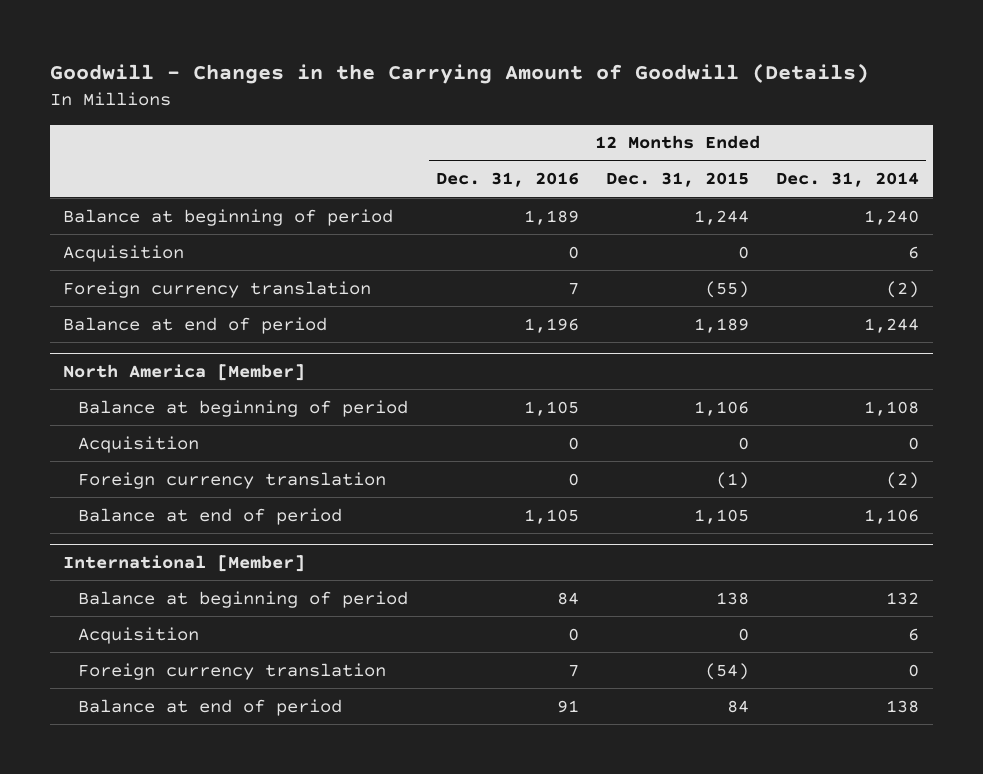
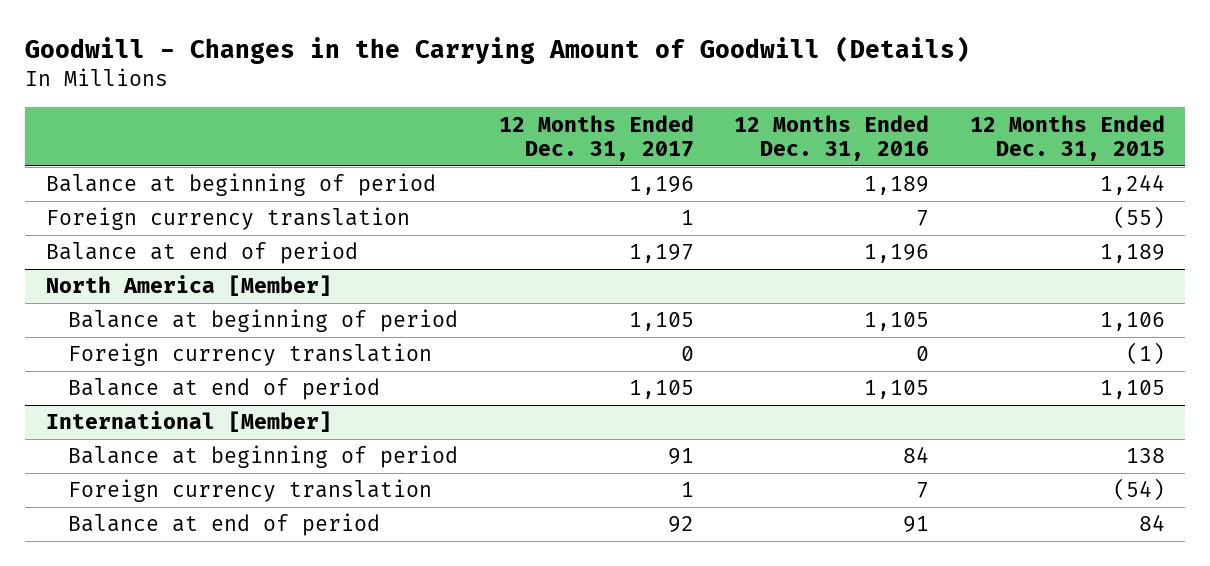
[776,172,920,188] Dec. 31, 2014 -> none
none -> [498,114,694,162] 12 Months Ended Dec. 31, 2017
[63,244,185,262] Acquisition -> none
[78,435,200,453] Acquisition -> none
[78,626,200,644] Acquisition -> none

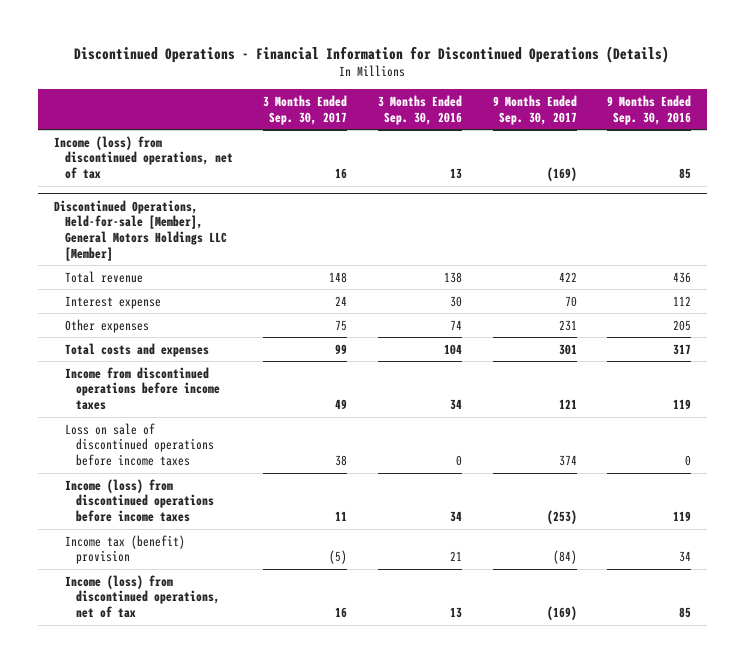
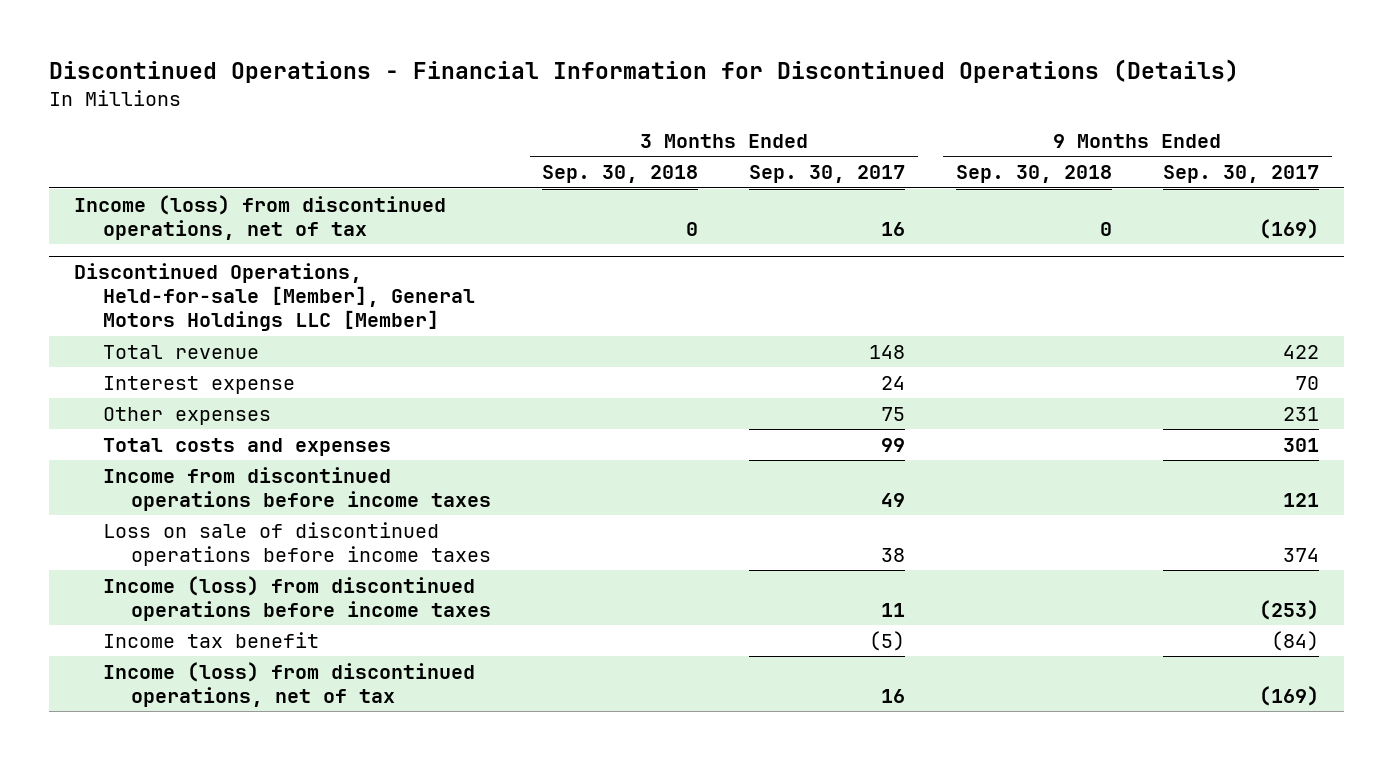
[377,94,462,125] 3 Months Ended Sep. 30, 2016 -> none
[607,94,692,125] 9 Months Ended Sep. 30, 2016 -> none
none -> [542,165,699,184] Sep. 30, 2018
none -> [956,165,1113,184] Sep. 30, 2018
[64,534,185,565] Income tax (benefit) provision -> [102,631,319,648] Income tax benefit

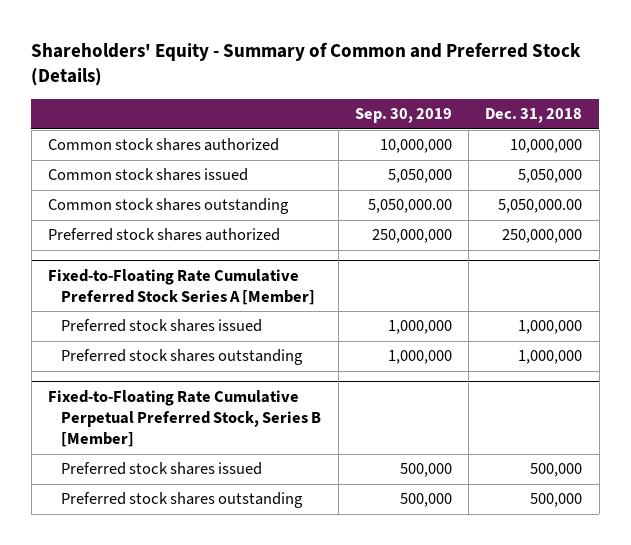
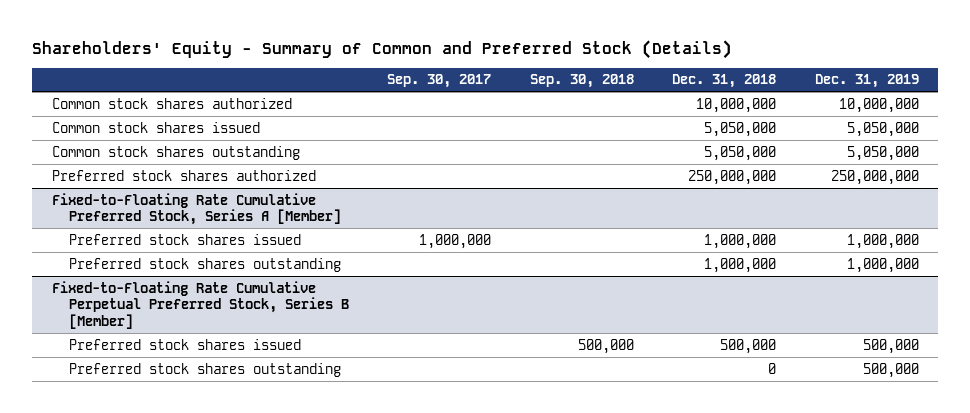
[354,108,452,124] Sep. 30, 2019 -> none
none -> [387,74,492,89] Sep. 30, 2017
none -> [529,74,634,89] Sep. 30, 2018
none -> [814,74,919,89] Dec. 31, 2019
[498,199,583,214] 5,050,000.00 -> [704,145,777,161] 5,050,000
[48,268,316,305] Fixed-to-Floating Rate Cumulative Preferred Stock Series A [Member] -> [51,192,342,226] Fixed-to-Floating Rate Cumulative Preferred Stock, Series A [Member]
[530,493,583,508] 500,000 -> [768,362,777,374] 0

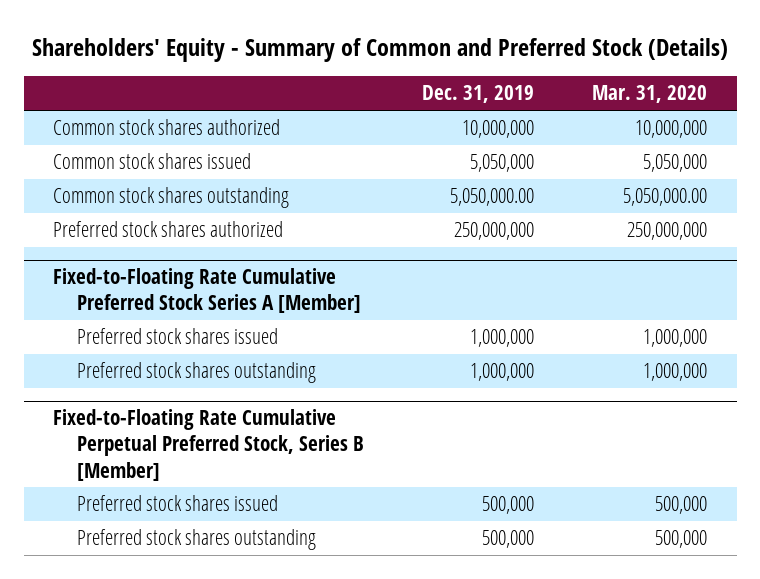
[387,74,492,89] Sep. 30, 2017 -> none
[529,74,634,89] Sep. 30, 2018 -> none
[672,74,777,89] Dec. 31, 2018 -> none
none -> [592,85,708,104] Mar. 31, 2020
[846,145,919,161] 5,050,000 -> [450,188,535,207] 5,050,000.00
[51,192,342,226] Fixed-to-Floating Rate Cumulative Preferred Stock, Series A [Member] -> [52,268,361,314] Fixed-to-Floating Rate Cumulative Preferred Stock Series A [Member]

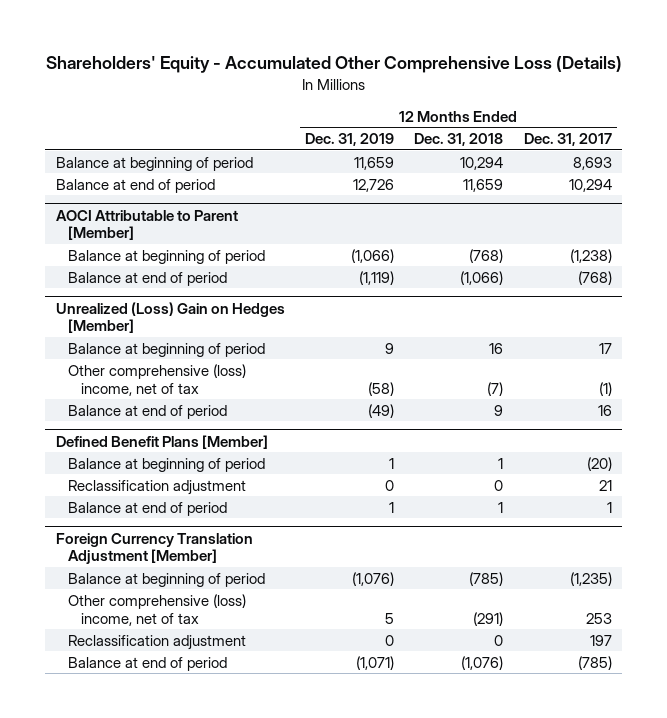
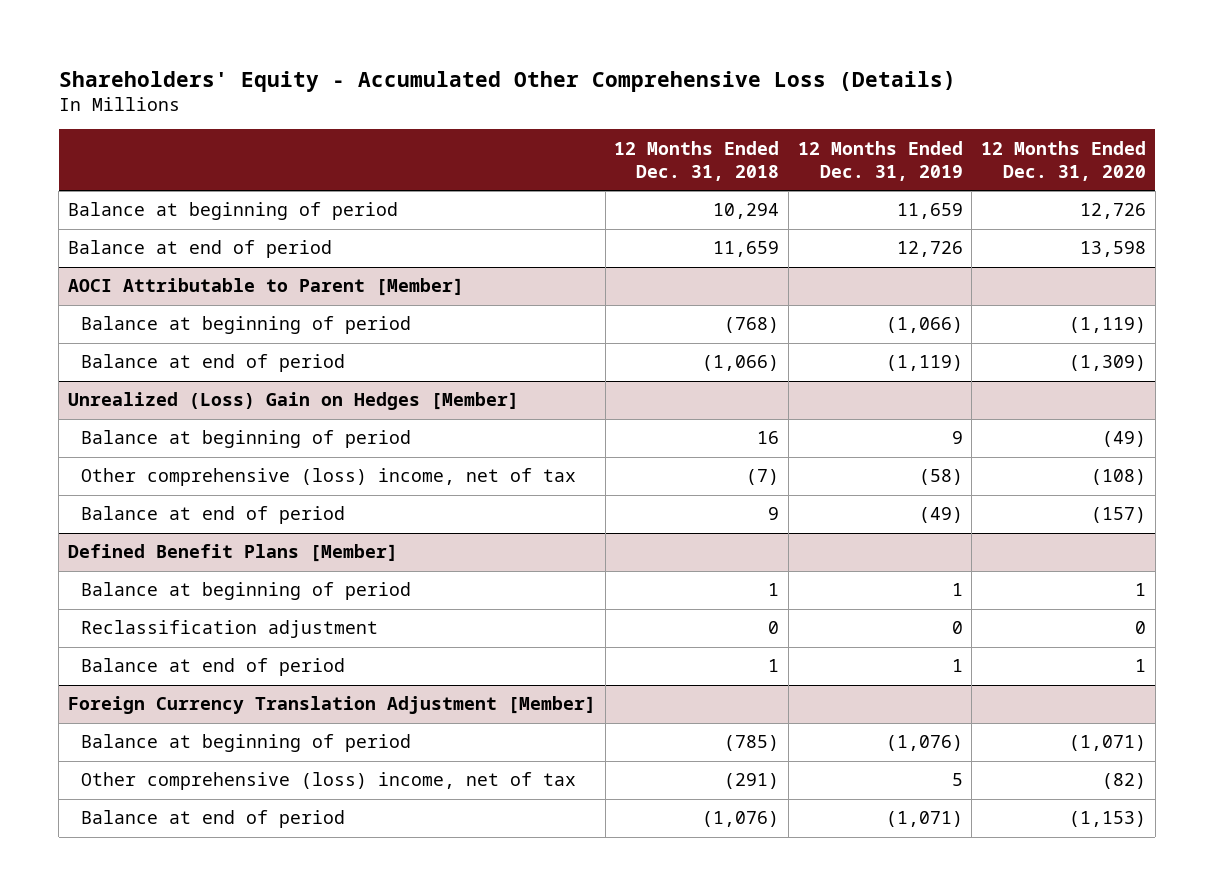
[523,132,612,146] Dec. 31, 2017 -> none
none -> [981,140,1147,181] 12 Months Ended Dec. 31, 2020
[68,634,247,650] Reclassification adjustment -> none

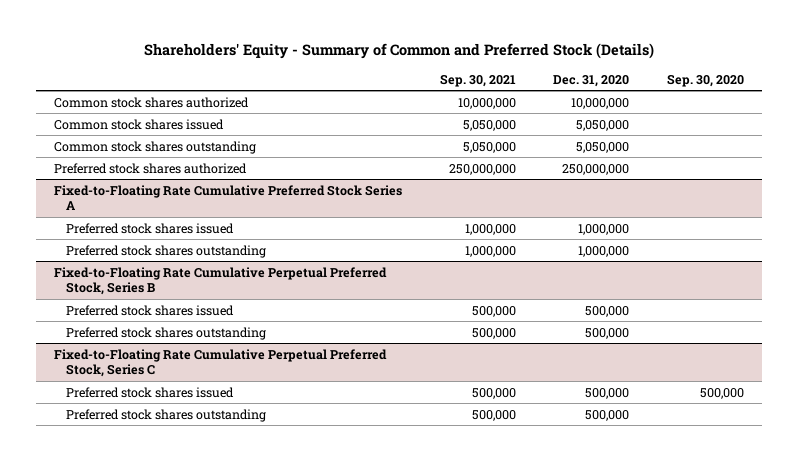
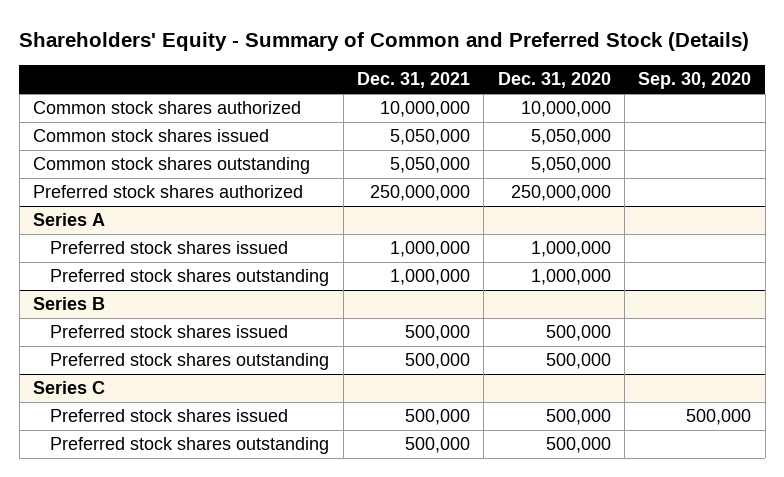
[439,73,516,87] Sep. 30, 2021 -> none
none -> [357,72,471,89] Dec. 31, 2021
[54,184,403,211] Fixed-to-Floating Rate Cumulative Preferred Stock Series A -> [33,213,106,227] Series A
[54,266,388,296] Fixed-to-Floating Rate Cumulative Perpetual Preferred Stock, Series B -> [33,297,106,311] Series B
[54,348,388,378] Fixed-to-Floating Rate Cumulative Perpetual Preferred Stock, Series C -> [33,381,106,395] Series C

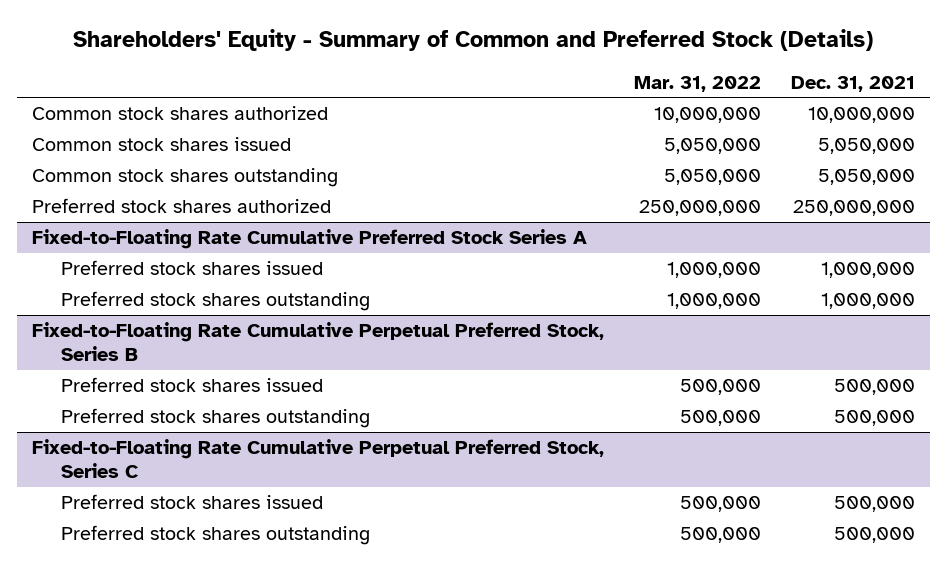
[497,72,611,89] Dec. 31, 2020 -> none
[638,72,752,90] Sep. 30, 2020 -> none
none -> [633,75,761,92] Mar. 31, 2022
[33,213,106,227] Series A -> [32,229,588,250] Fixed-to-Floating Rate Cumulative Preferred Stock Series A
[33,297,106,311] Series B -> [32,322,605,362] Fixed-to-Floating Rate Cumulative Perpetual Preferred Stock, Series B
[33,381,106,395] Series C -> [32,439,605,479] Fixed-to-Floating Rate Cumulative Perpetual Preferred Stock, Series C

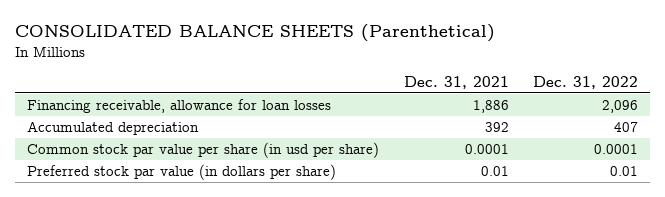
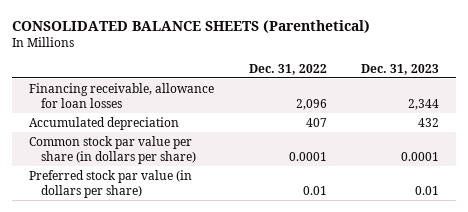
[403,75,509,89] Dec. 31, 2021 -> none
none -> [361,63,440,75] Dec. 31, 2023
[27,141,380,158] Common stock par value per share (in usd per share) -> [29,135,197,165] Common stock par value per share (in dollars per share)

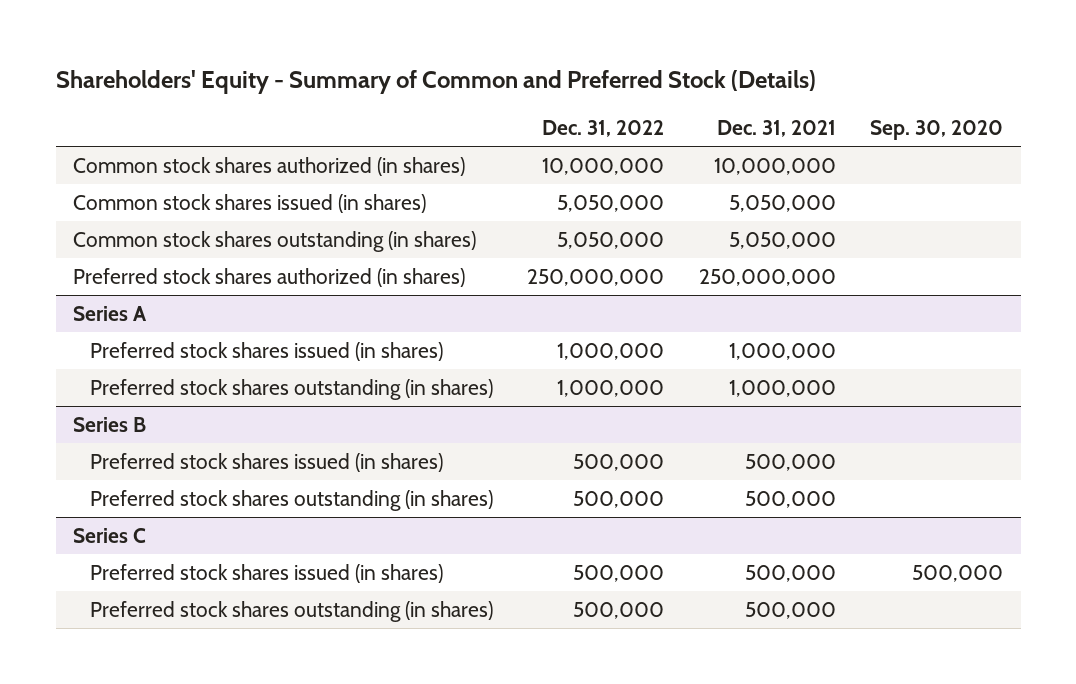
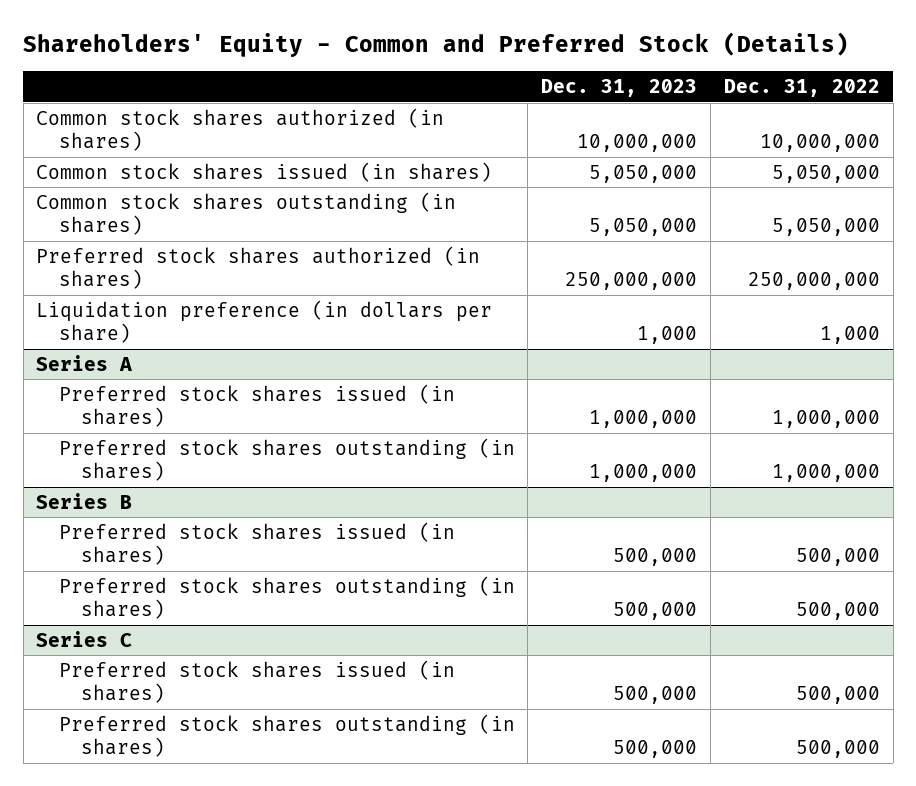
[55,70,816,95] Shareholders' Equity - Summary of Common and Preferred Stock (Details) -> [23,32,850,58] Shareholders' Equity - Common and Preferred Stock (Details)
[716,120,836,138] Dec. 31, 2021 -> none
[870,120,1004,141] Sep. 30, 2020 -> none
none -> [541,79,698,98] Dec. 31, 2023
none -> [36,299,493,344] Liquidation preference (in dollars per share)

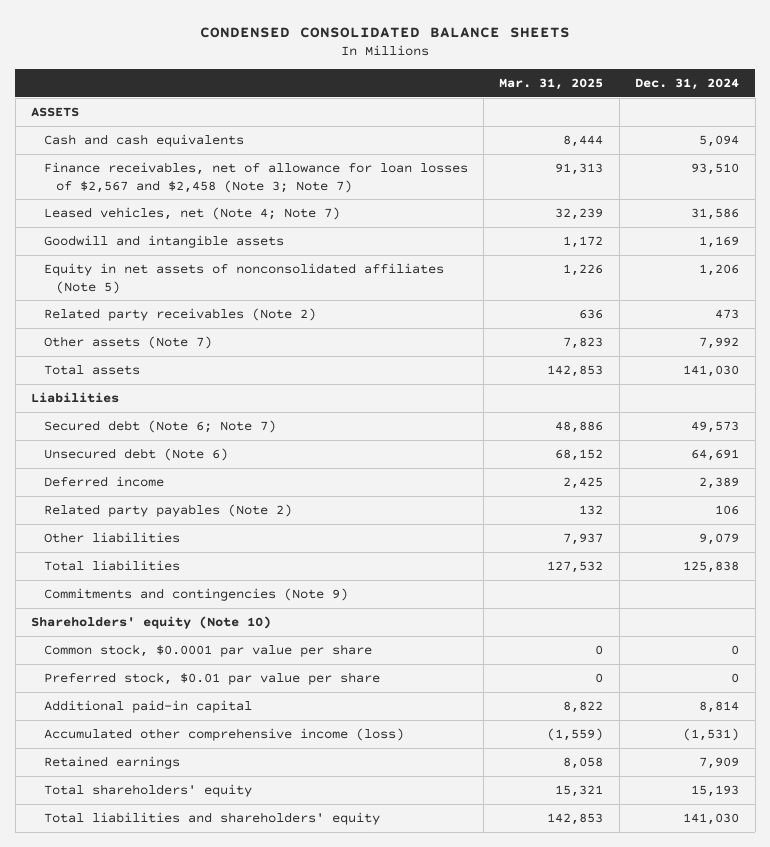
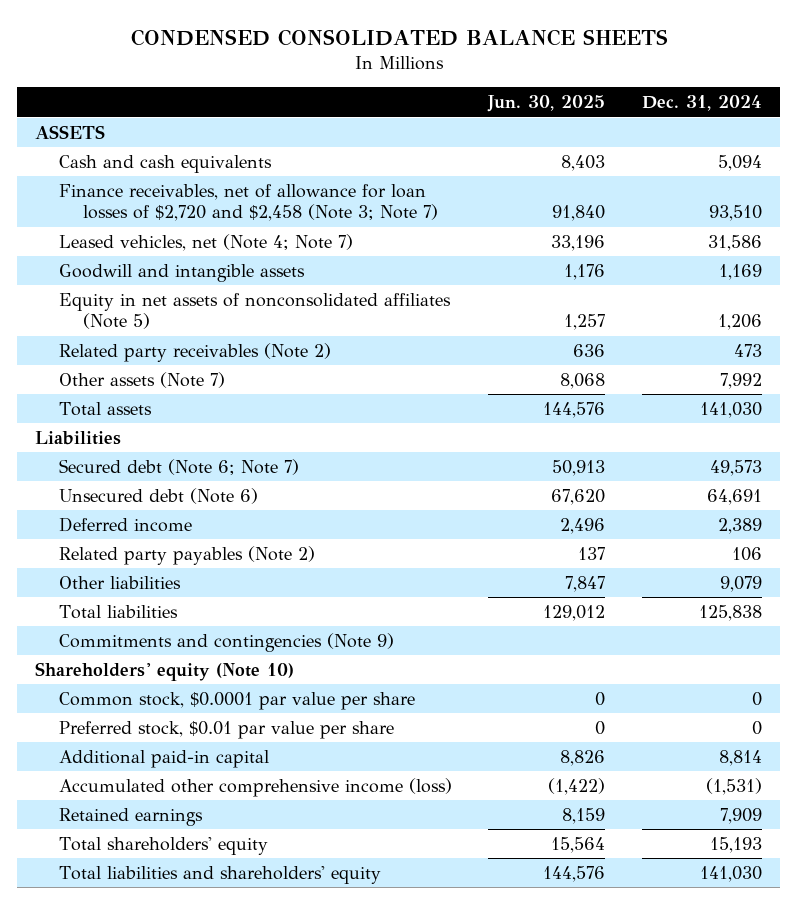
[499,77,604,90] Mar. 31, 2025 -> none
none -> [487,95,606,113] Jun. 30, 2025
[43,161,468,193] Finance receivables, net of allowance for loan losses of $2,567 and $2,458 (Note 3; Note 7) -> [58,183,438,222] Finance receivables, net of allowance for loan losses of $2,720 and $2,458 (Note 3; Note 7)

